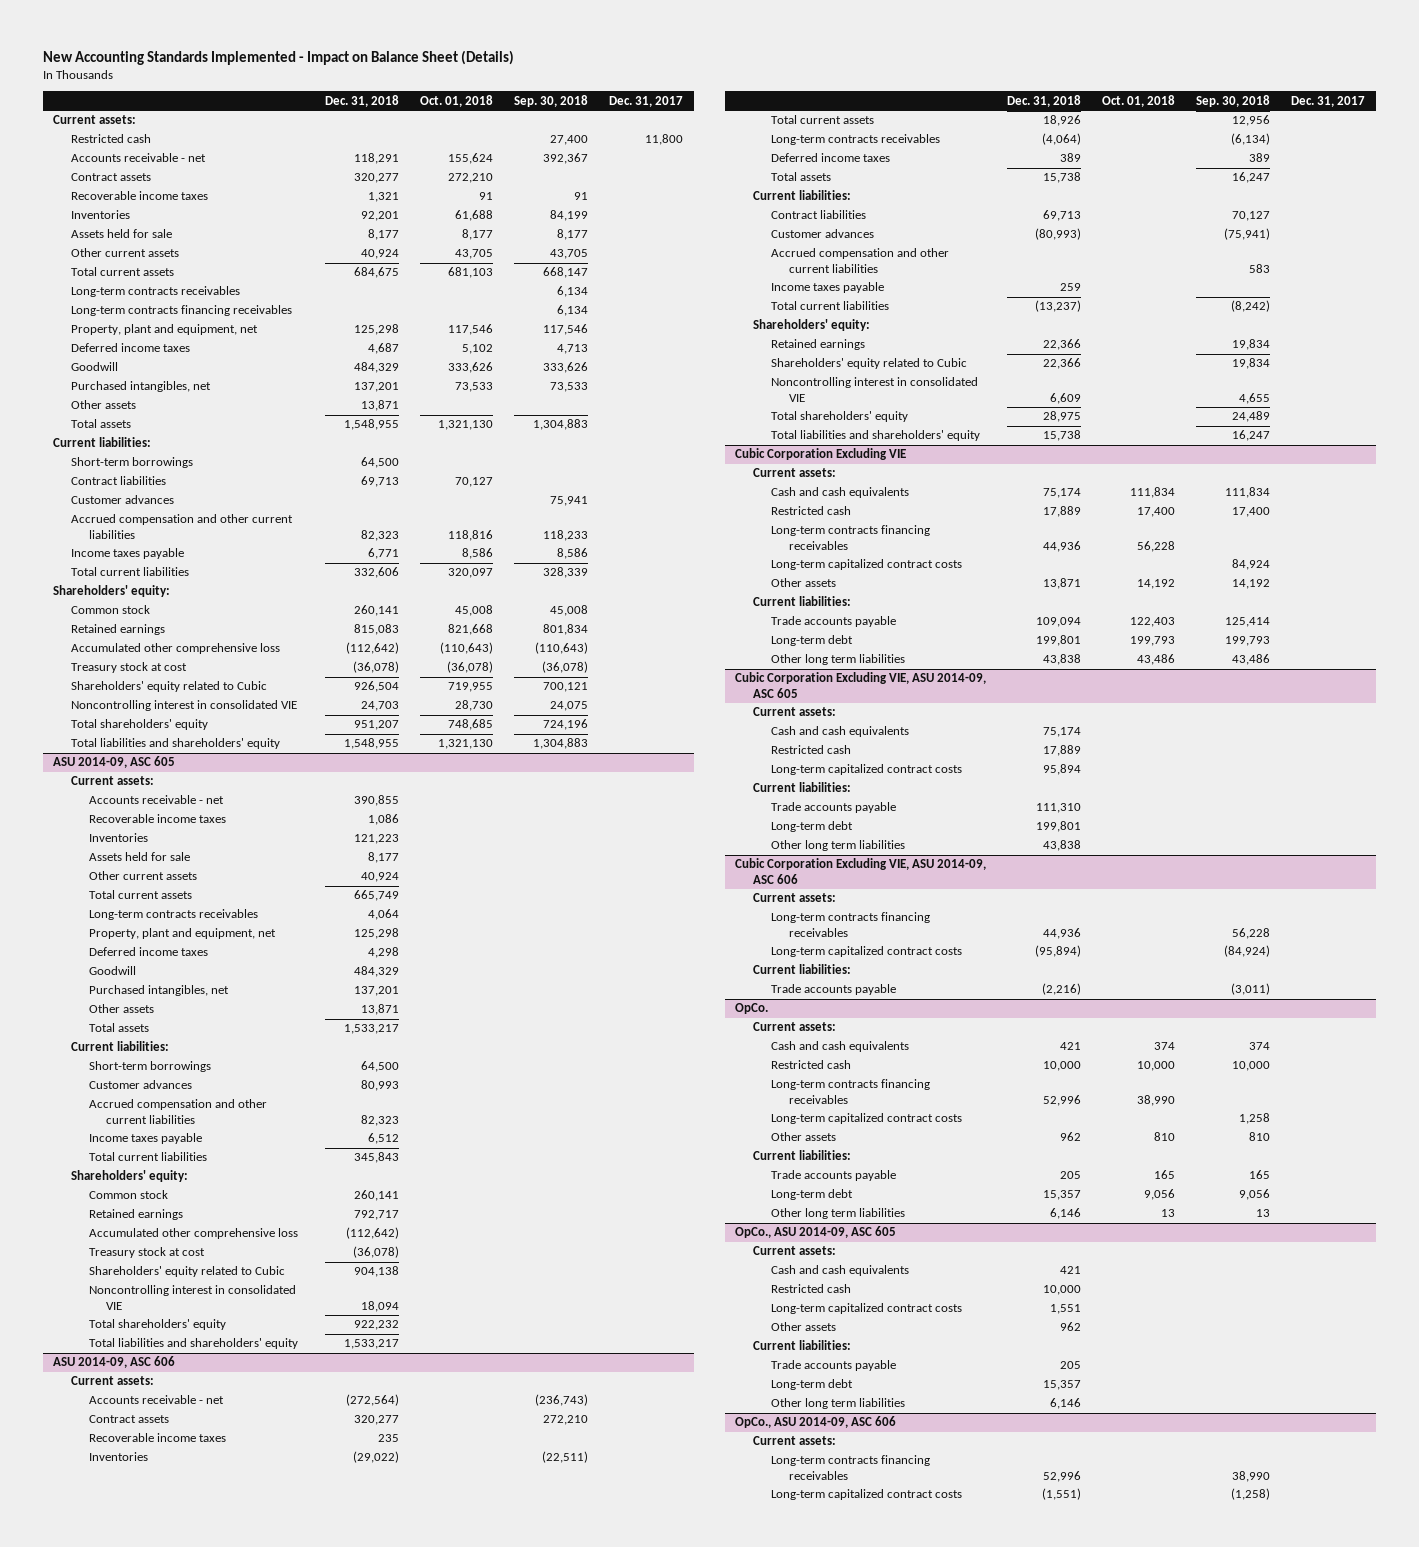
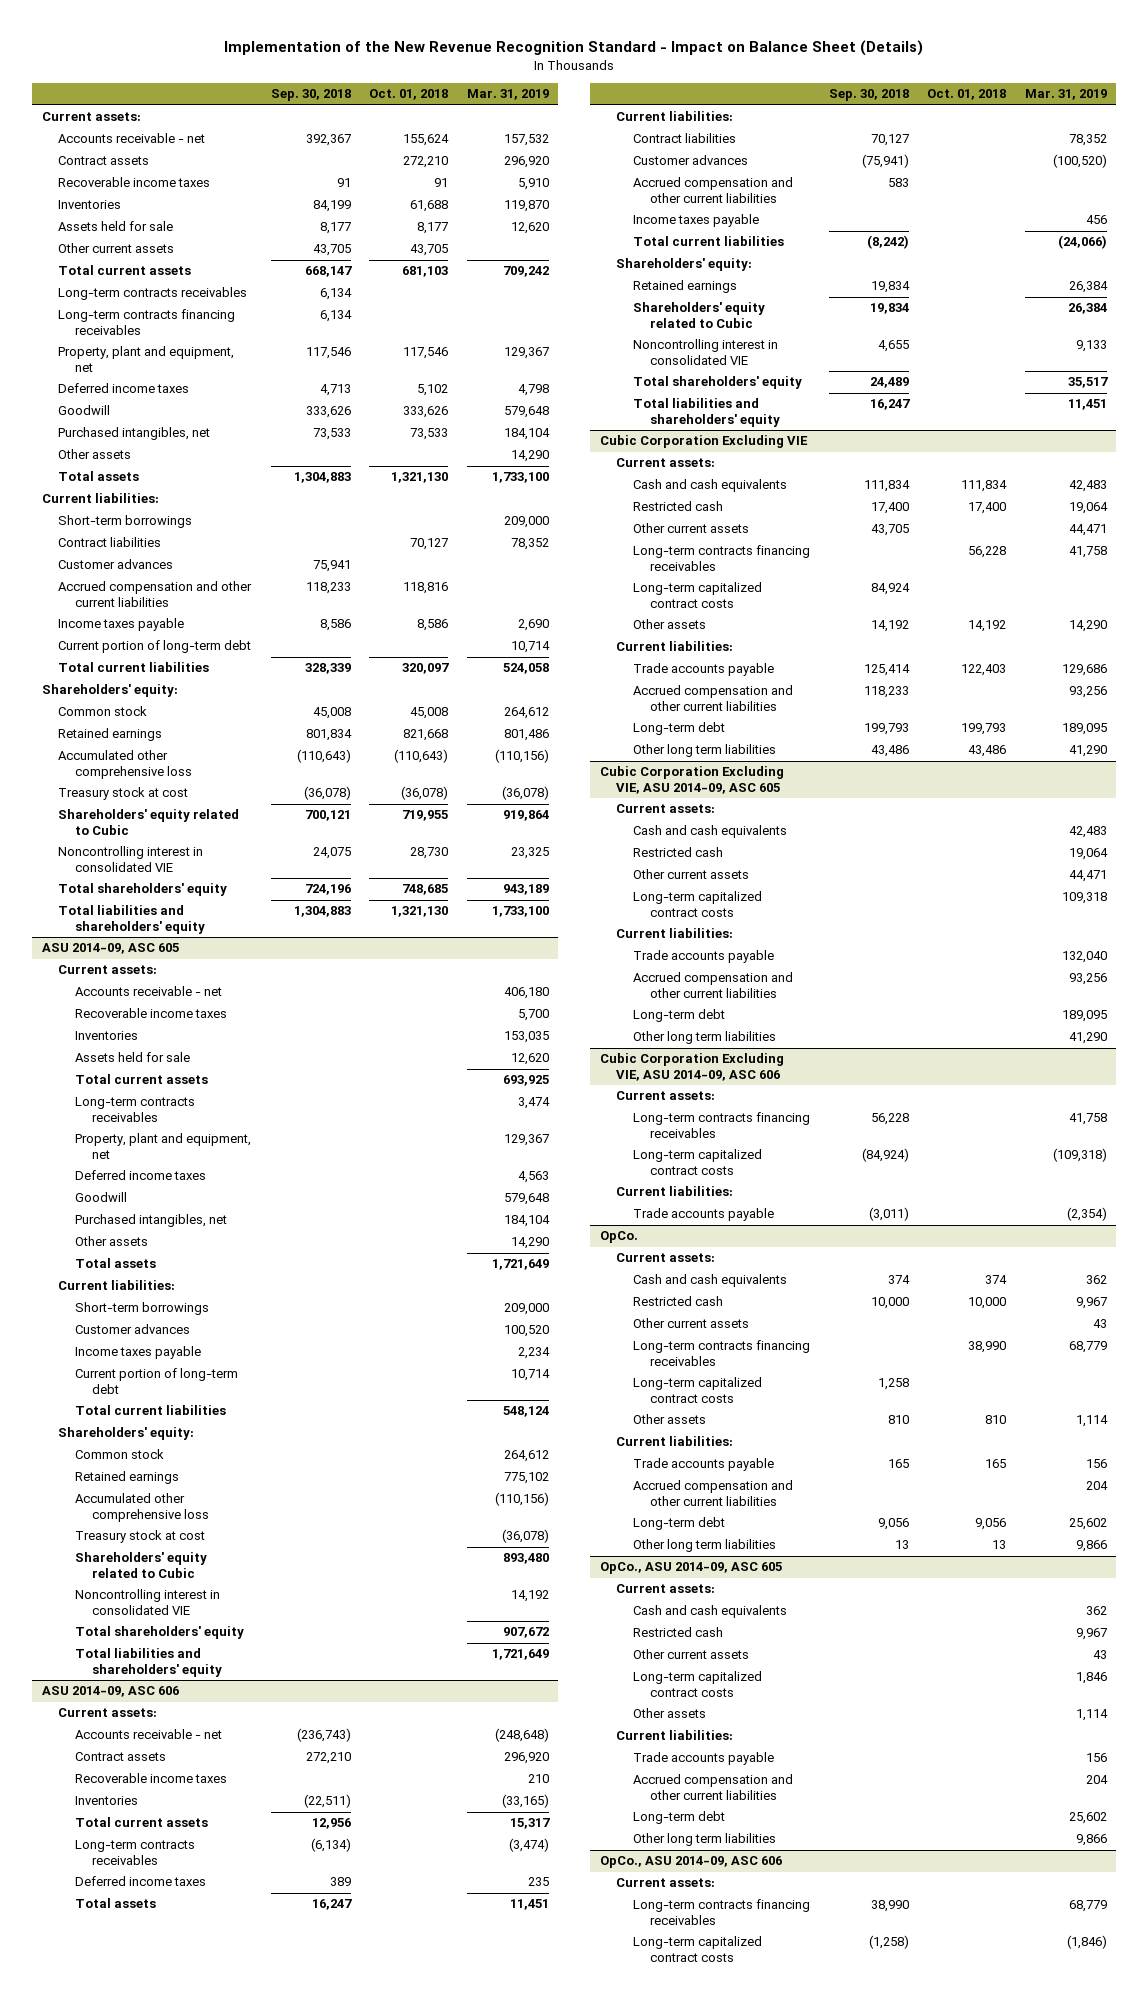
[42,50,514,66] New Accounting Standards Implemented - Impact on Balance Sheet (Details) -> [224,40,924,57] Implementation of the New Revenue Recognition Standard - Impact on Balance Sheet (Details)
[325,94,400,107] Dec. 31, 2018 -> none
[609,95,684,107] Dec. 31, 2017 -> none
none -> [466,89,549,101] Mar. 31, 2019
[70,134,151,144] Restricted cash -> none
none -> [58,640,252,654] Current portion of long-term debt
[88,871,197,881] Other current assets -> none
[88,1099,267,1124] Accrued compensation and other current liabilities -> none
none -> [74,1368,238,1394] Current portion of long-term debt
none -> [633,523,750,534] Other current assets
none -> [633,685,794,711] Accrued compensation and other current liabilities
none -> [633,869,750,880] Other current assets
none -> [633,972,794,998] Accrued compensation and other current liabilities
none -> [633,1318,750,1329] Other current assets
none -> [633,1480,794,1506] Accrued compensation and other current liabilities
none -> [633,1649,750,1660] Other current assets
none -> [633,1774,794,1800] Accrued compensation and other current liabilities

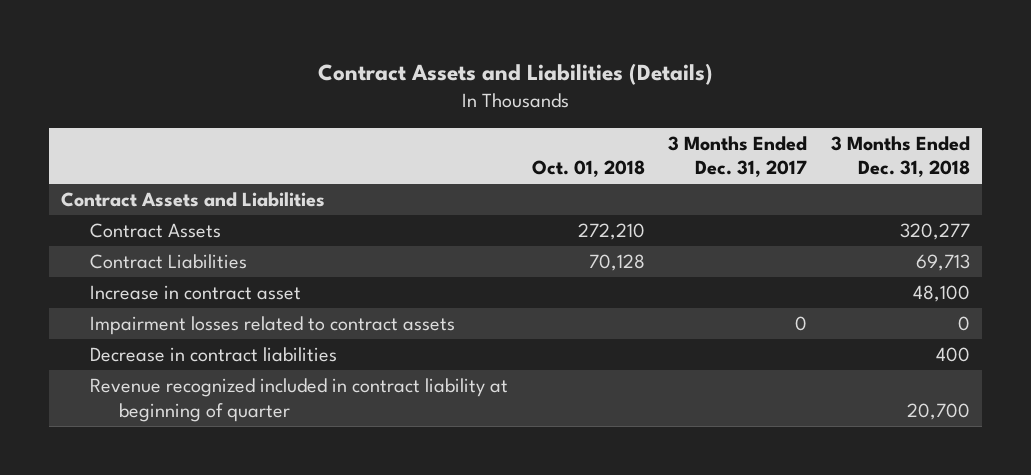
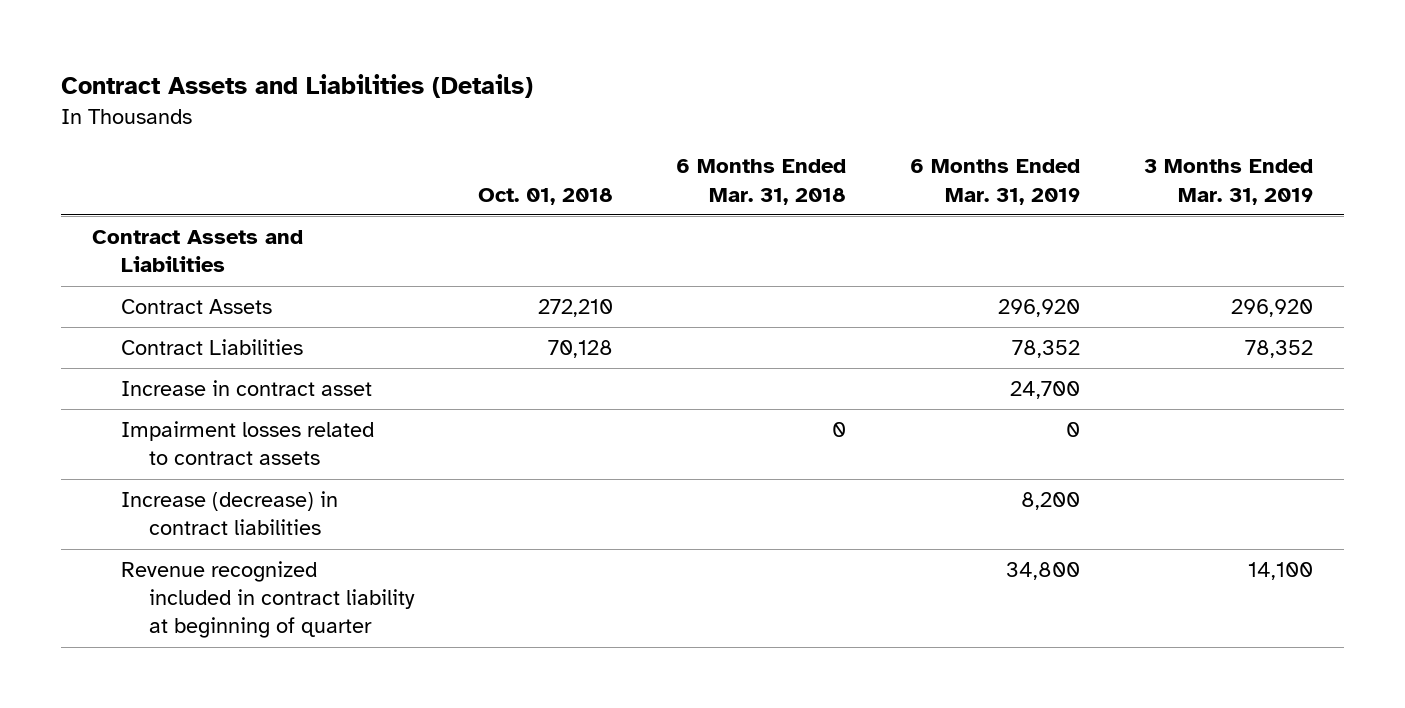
[668,135,808,178] 3 Months Ended Dec. 31, 2017 -> none
[831,135,971,178] 3 Months Ended Dec. 31, 2018 -> none
none -> [676,159,847,205] 6 Months Ended Mar. 31, 2018
none -> [909,159,1080,205] 6 Months Ended Mar. 31, 2019
none -> [1143,159,1313,205] 3 Months Ended Mar. 31, 2019
[89,347,337,363] Decrease in contract liabilities -> [120,491,338,536] Increase (decrease) in contract liabilities

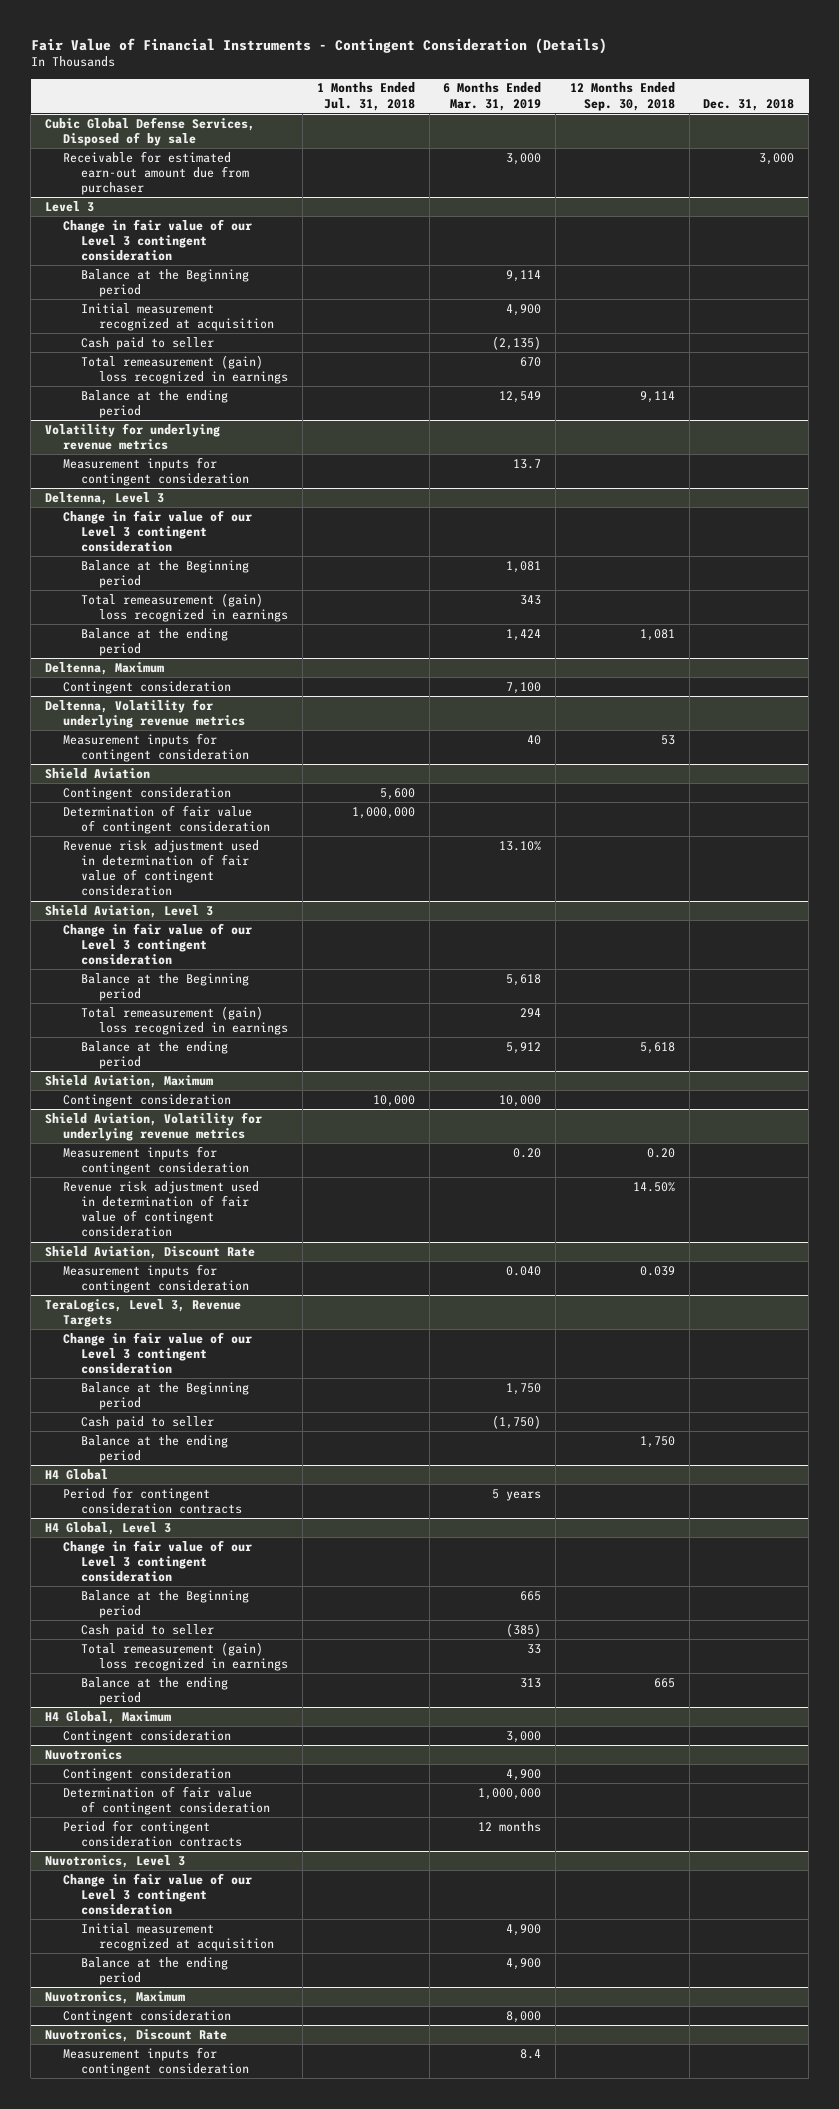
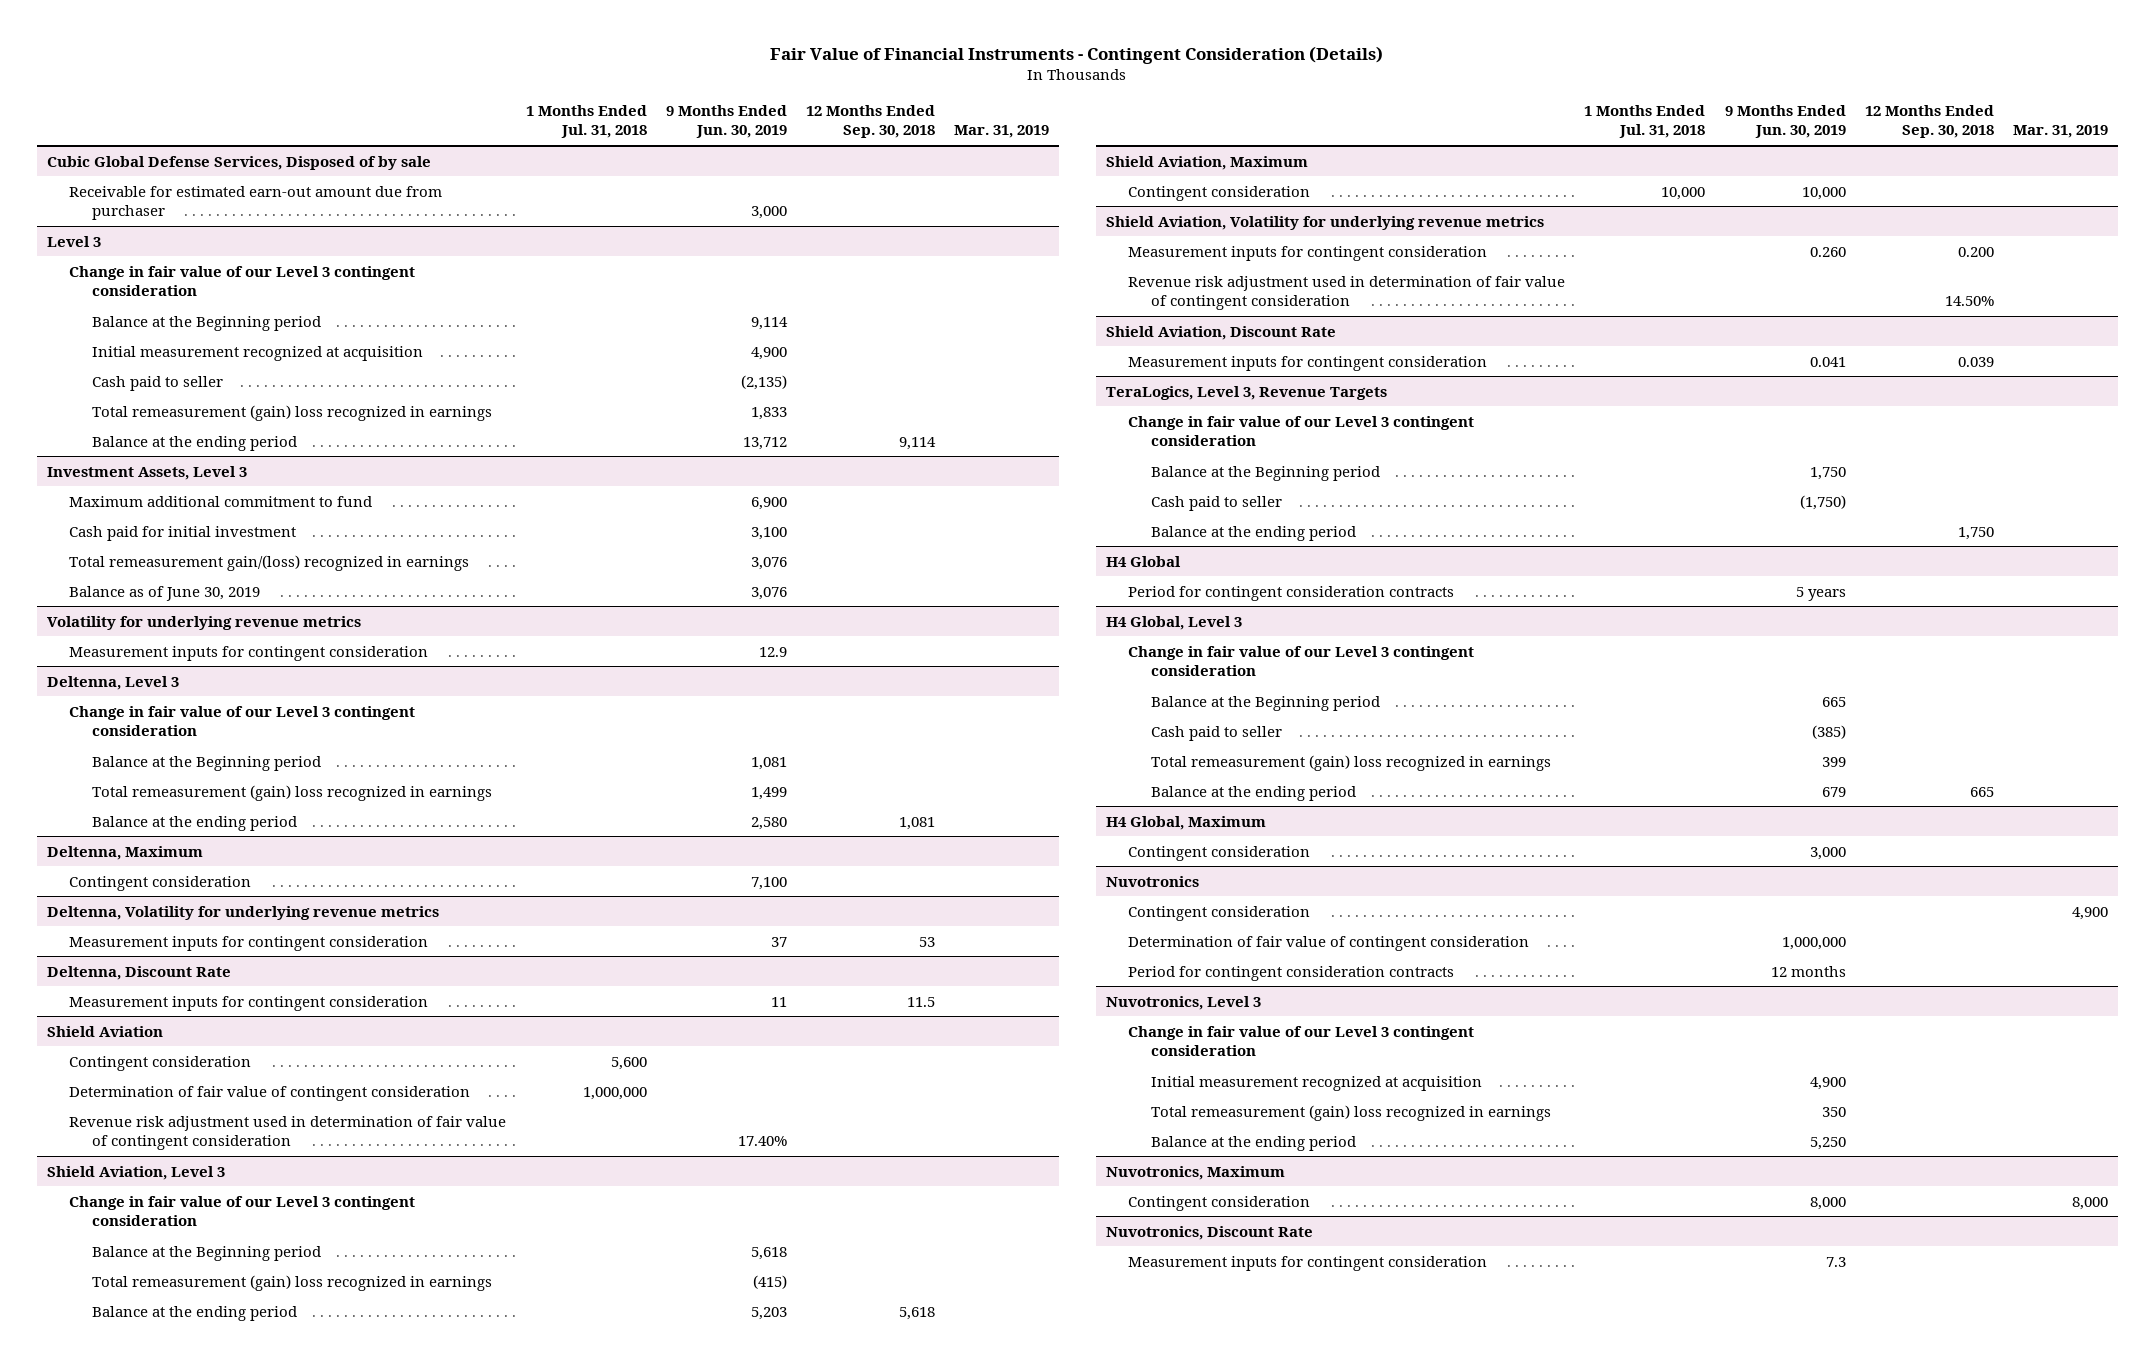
[443,82,542,111] 6 Months Ended Mar. 31, 2019 -> none
[703,98,795,111] Dec. 31, 2018 -> none
none -> [665,105,787,139] 9 Months Ended Jun. 30, 2019
none -> [954,125,1050,139] Mar. 31, 2019
none -> [46,465,247,480] Investment Assets, Level 3
none -> [69,495,373,507] Maximum additional commitment to fund
none -> [69,525,297,541] Cash paid for initial investment
none -> [69,554,470,571] Total remeasurement gain/(loss) recognized in earnings
none -> [69,585,261,601] Balance as of June 30, 2019
none -> [46,965,231,980] Deltenna, Discount Rate
none -> [69,995,429,1011] Measurement inputs for contingent consideration
[646,1147,675,1158] 0.20 -> [1957,246,1994,257] 0.200
none -> [1151,1104,1552,1121] Total remeasurement (gain) loss recognized in earnings

